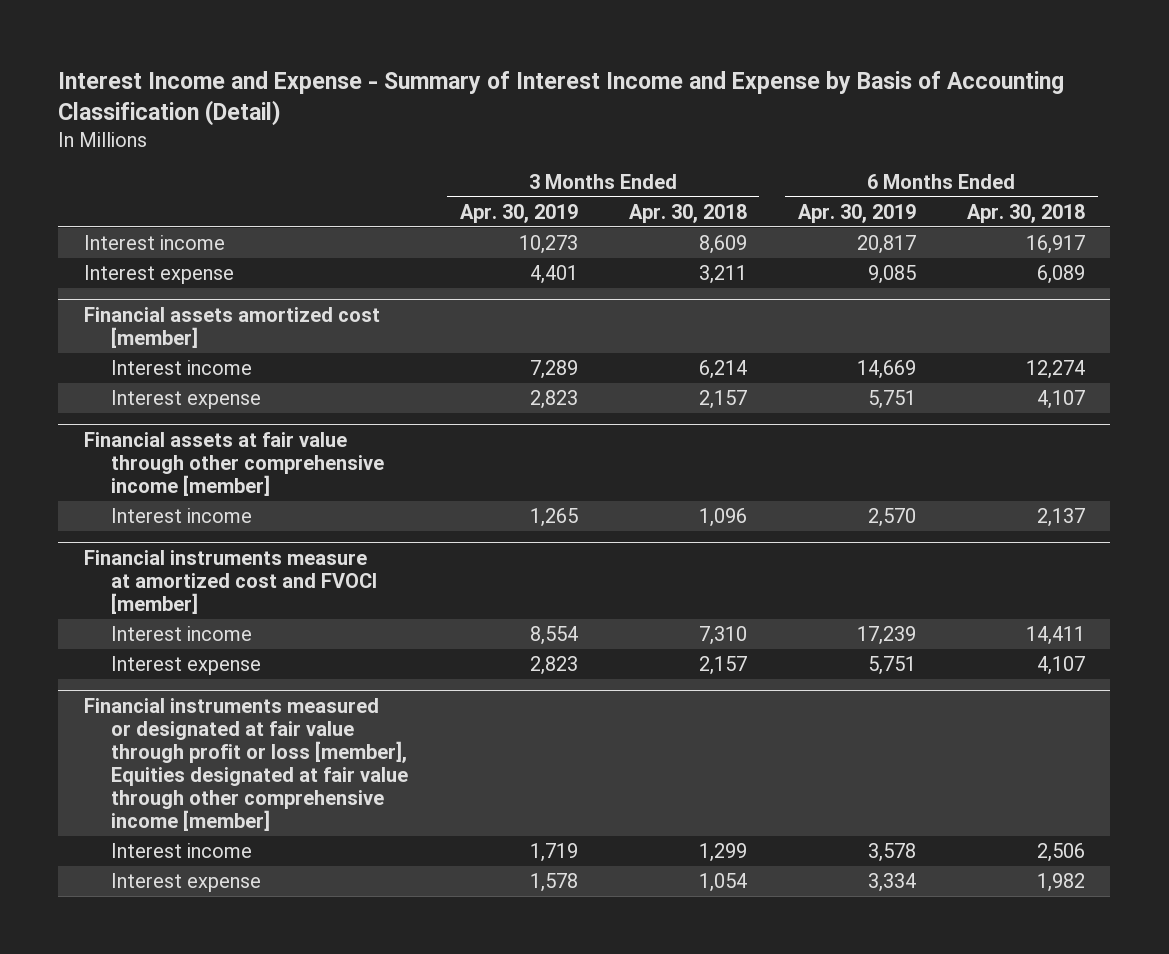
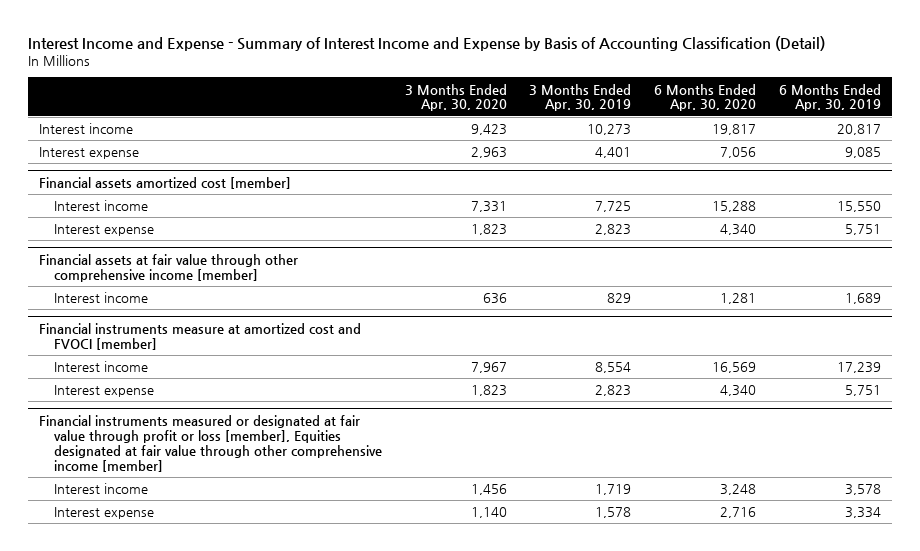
[628,203,747,223] Apr. 30, 2018 -> none
[966,203,1085,223] Apr. 30, 2018 -> none
none -> [404,83,507,112] 3 Months Ended Apr. 30, 2020
none -> [654,83,757,112] 6 Months Ended Apr. 30, 2020
[529,360,578,380] 7,289 -> [595,201,632,213] 7,725
[856,360,916,380] 14,669 -> [837,201,882,213] 15,550
[529,508,578,528] 1,265 -> [607,293,632,304] 829
[867,508,916,528] 2,570 -> [845,293,882,305] 1,689

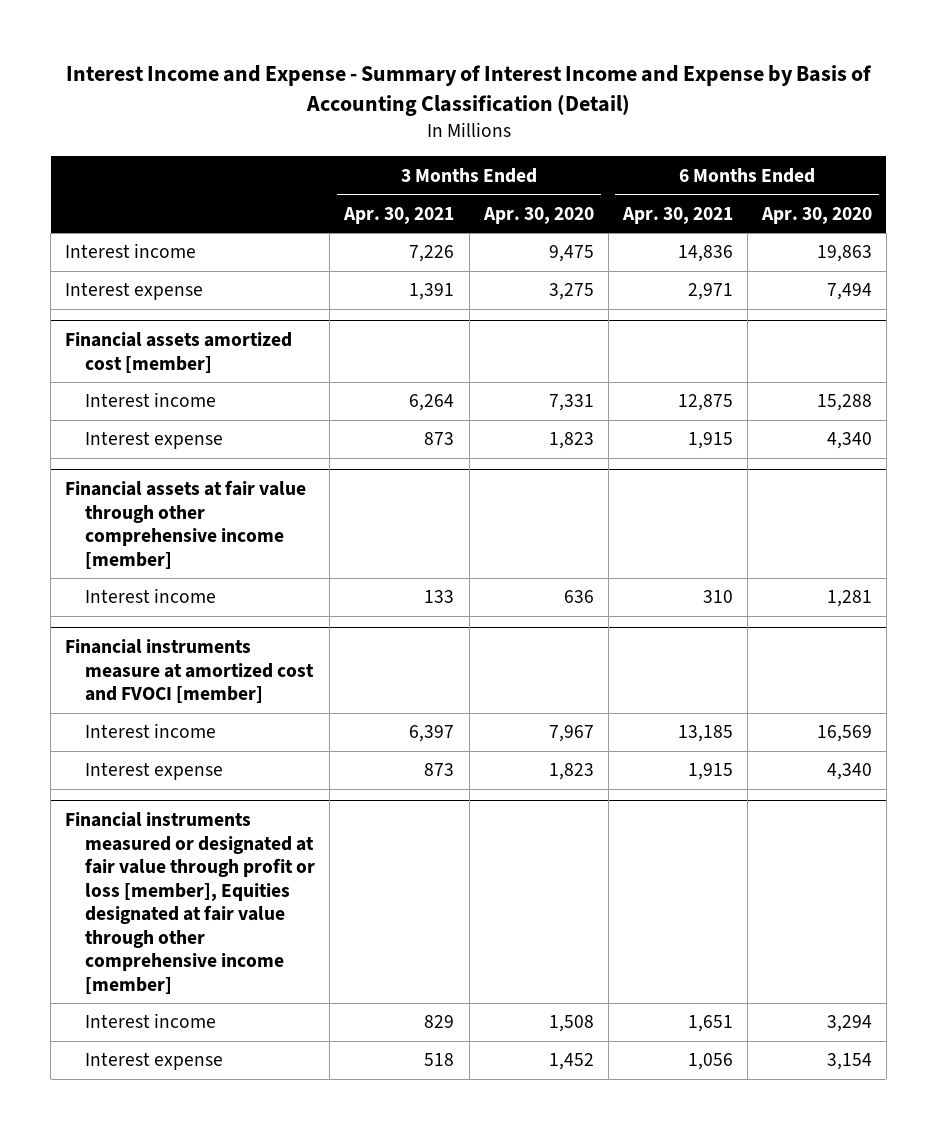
[529,83,632,112] 3 Months Ended Apr. 30, 2019 -> none
[779,83,882,112] 6 Months Ended Apr. 30, 2019 -> none
none -> [343,206,455,224] Apr. 30, 2021
none -> [621,206,733,224] Apr. 30, 2021
[470,124,507,136] 9,423 -> [548,245,594,263] 9,475
[712,124,757,136] 19,817 -> [816,245,872,263] 19,863
[470,147,507,159] 2,963 -> [548,283,594,301] 3,275
[720,147,757,159] 7,056 -> [826,283,872,301] 7,494
[470,484,507,496] 1,456 -> [548,1015,594,1033] 1,508
[720,484,757,496] 3,248 -> [826,1015,872,1033] 3,294
[470,507,507,519] 1,140 -> [548,1053,594,1071] 1,452
[720,507,757,519] 2,716 -> [826,1053,872,1071] 3,154

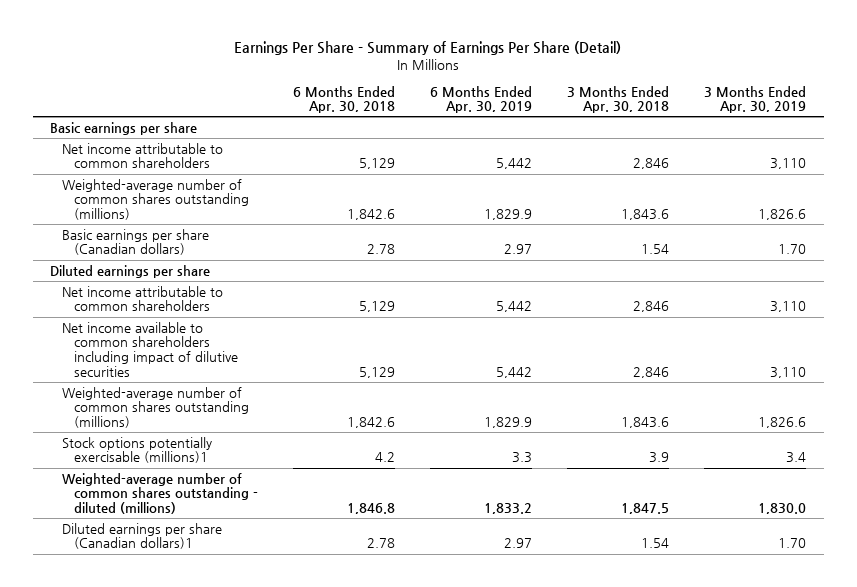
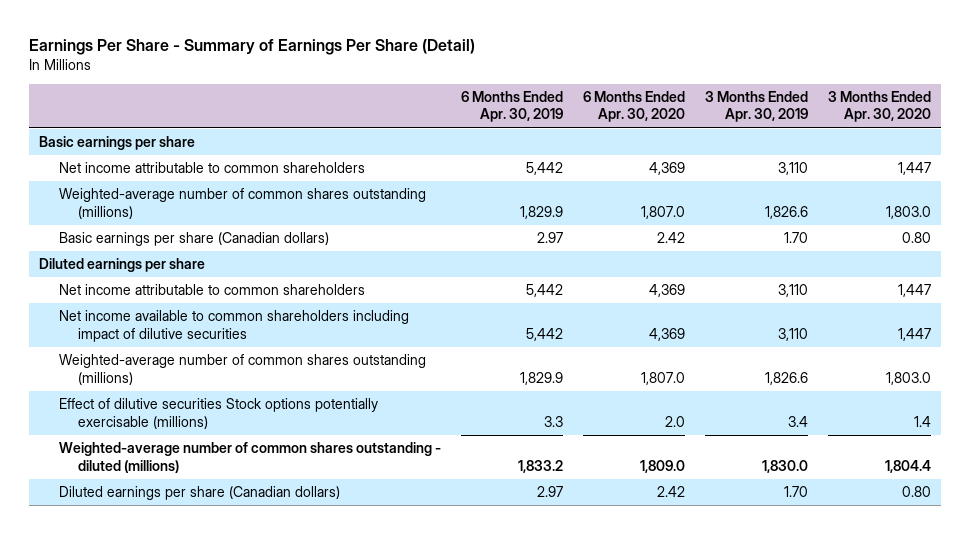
[292,85,395,114] 6 Months Ended Apr. 30, 2018 -> none
[567,85,670,114] 3 Months Ended Apr. 30, 2018 -> none
none -> [582,90,685,123] 6 Months Ended Apr. 30, 2020
none -> [827,90,931,123] 3 Months Ended Apr. 30, 2020
[62,436,213,464] Stock options potentially exercisable (millions)1 -> [58,398,378,429] Effect of dilutive securities Stock options potentially exercisable (millions)
[62,522,223,550] Diluted earnings per share (Canadian dollars)1 -> [58,486,340,501] Diluted earnings per share (Canadian dollars)

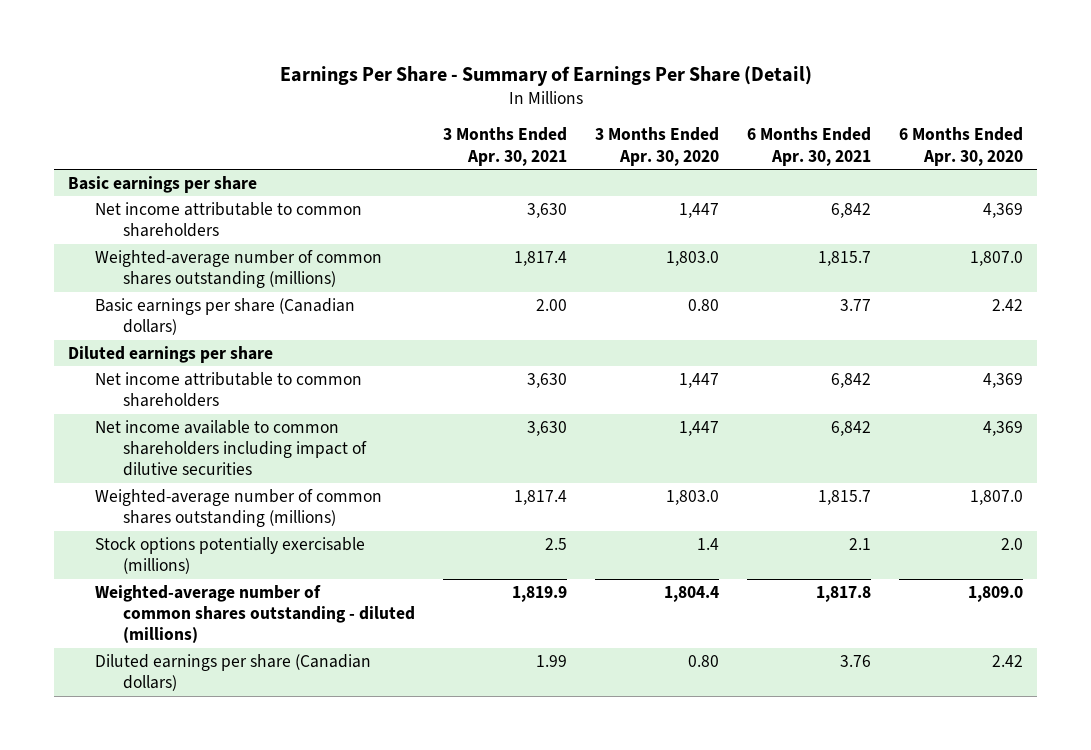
[460,90,563,123] 6 Months Ended Apr. 30, 2019 -> none
[704,90,808,123] 3 Months Ended Apr. 30, 2019 -> none
none -> [442,127,567,166] 3 Months Ended Apr. 30, 2021
none -> [747,127,872,166] 6 Months Ended Apr. 30, 2021
[58,398,378,429] Effect of dilutive securities Stock options potentially exercisable (millions) -> [95,536,366,575] Stock options potentially exercisable (millions)

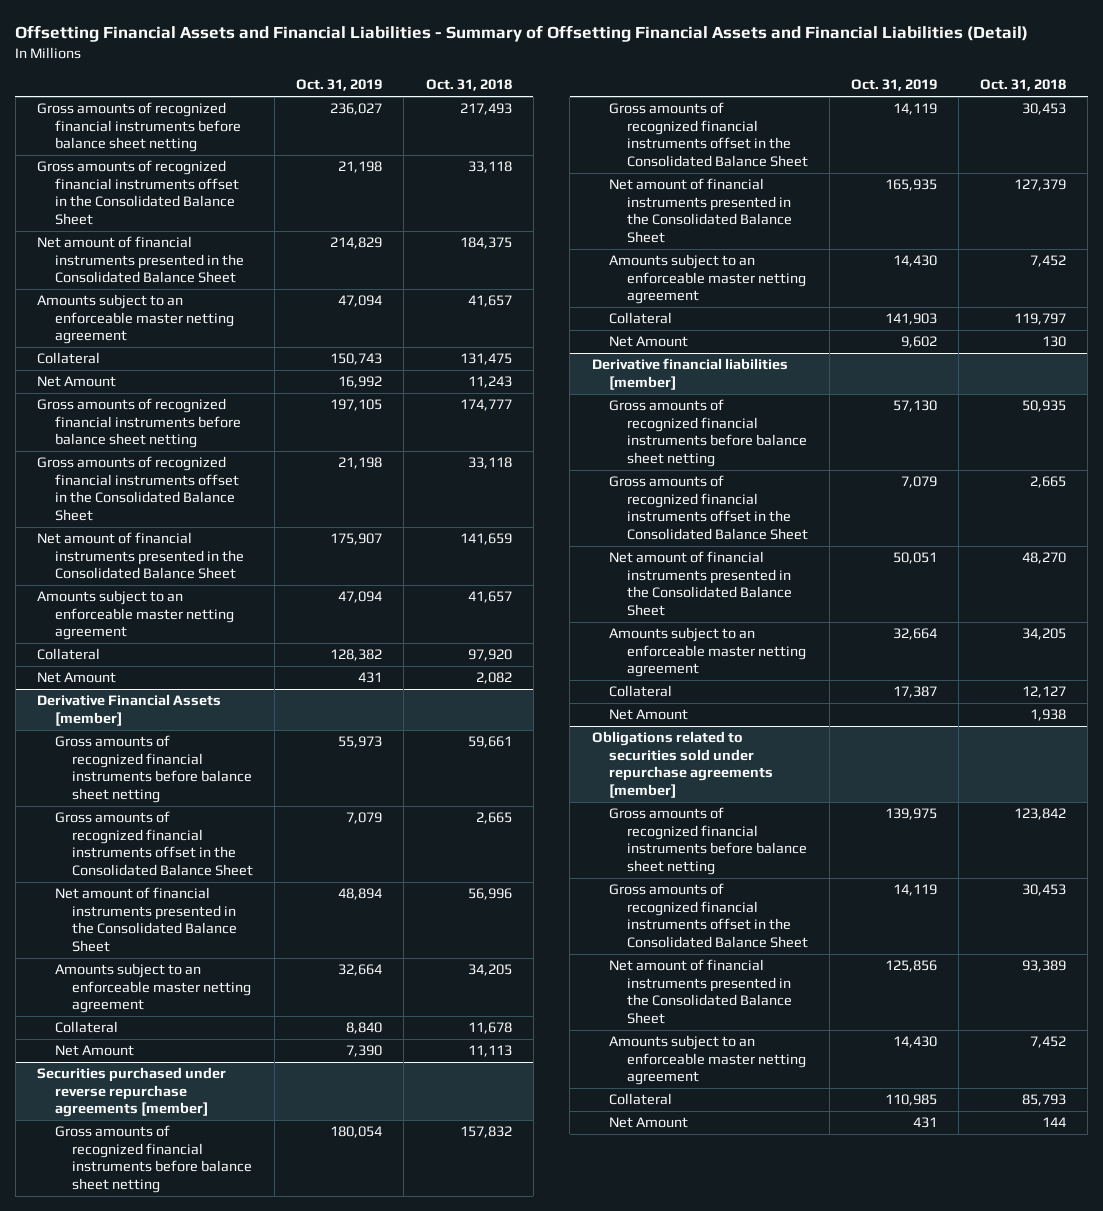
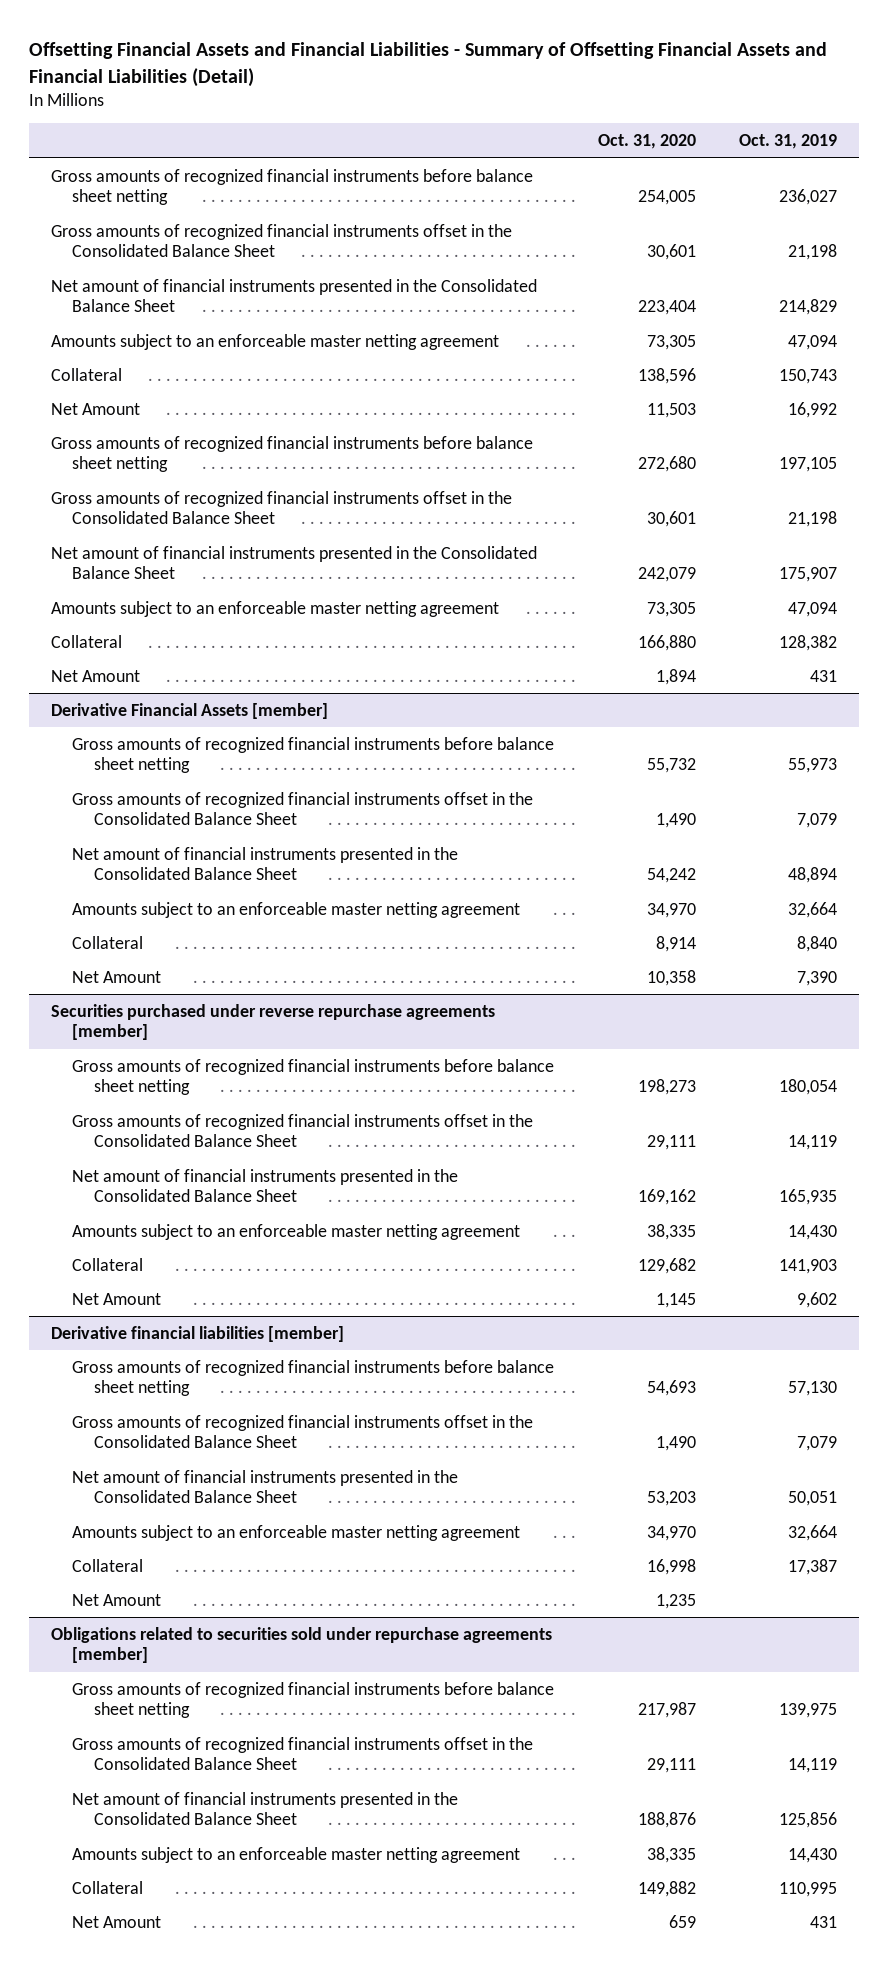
[425,79,512,92] Oct. 31, 2018 -> none
none -> [597,134,696,150] Oct. 31, 2020
[884,1094,937,1107] 110,985 -> [779,1881,838,1897] 110,995

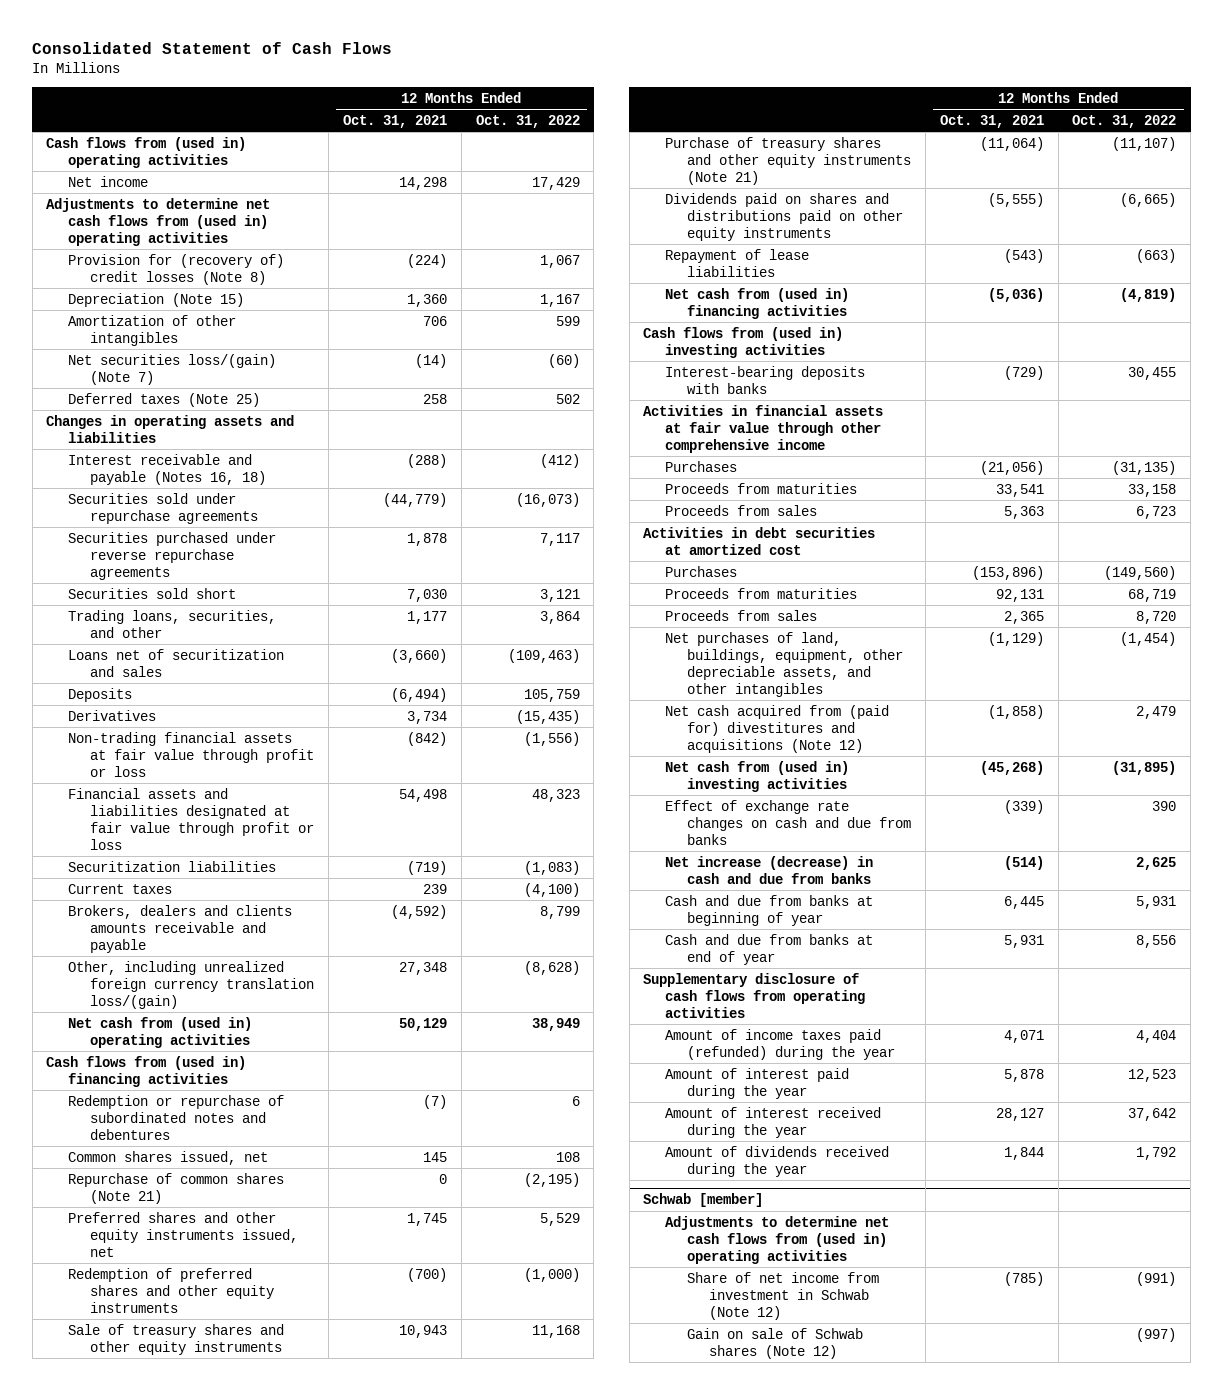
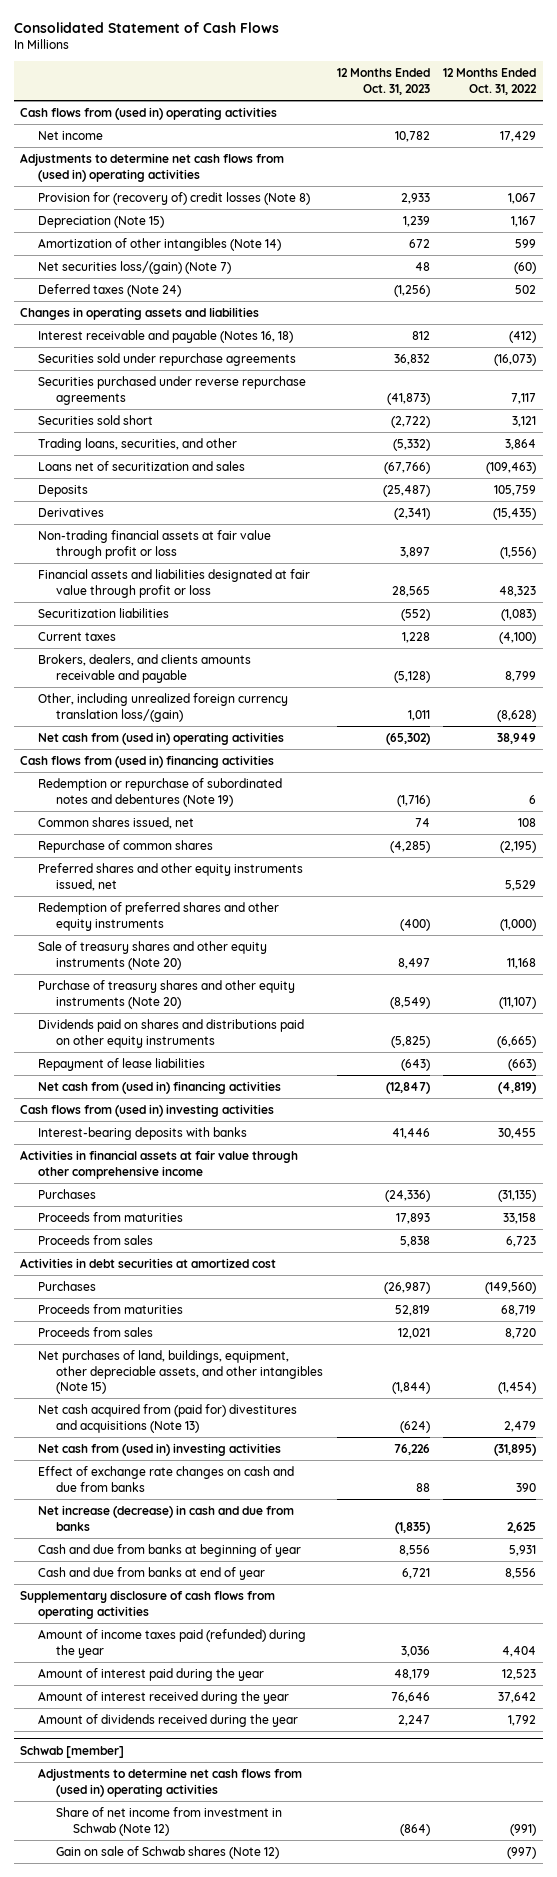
[342,114,447,128] Oct. 31, 2021 -> none
none -> [336,68,430,95] 12 Months Ended Oct. 31, 2023
[68,314,237,346] Amortization of other intangibles -> [38,237,282,251] Amortization of other intangibles (Note 14)
[68,392,261,407] Deferred taxes (Note 25) -> [38,283,182,297] Deferred taxes (Note 24)
[68,904,293,953] Brokers, dealers and clients amounts receivable and payable -> [38,653,252,683] Brokers, dealers, and clients amounts receivable and payable
[68,1094,285,1140] Redemption or repurchase of subordinated notes and debentures -> [38,777,283,807] Redemption or repurchase of subordinated notes and debentures (Note 19)
[68,1172,285,1204] Repurchase of common shares (Note 21) -> [38,839,214,853] Repurchase of common shares
[68,1323,285,1355] Sale of treasury shares and other equity instruments -> [38,940,268,970] Sale of treasury shares and other equity instruments (Note 20)
[665,136,911,185] Purchase of treasury shares and other equity instruments (Note 21) -> [38,979,296,1009] Purchase of treasury shares and other equity instruments (Note 20)
[665,631,903,697] Net purchases of land, buildings, equipment, other depreciable assets, and other intangibles -> [38,1349,323,1395] Net purchases of land, buildings, equipment, other depreciable assets, and other intangibles (Note 15)
[665,704,890,753] Net cash acquired from (paid for) divestitures and acquisitions (Note 12) -> [38,1403,298,1433] Net cash acquired from (paid for) divestitures and acquisitions (Note 13)

